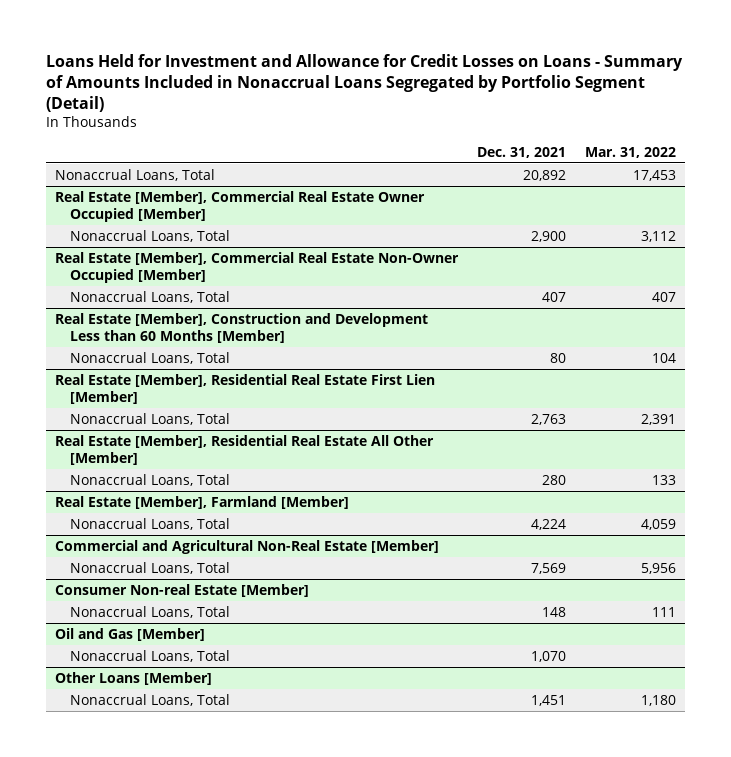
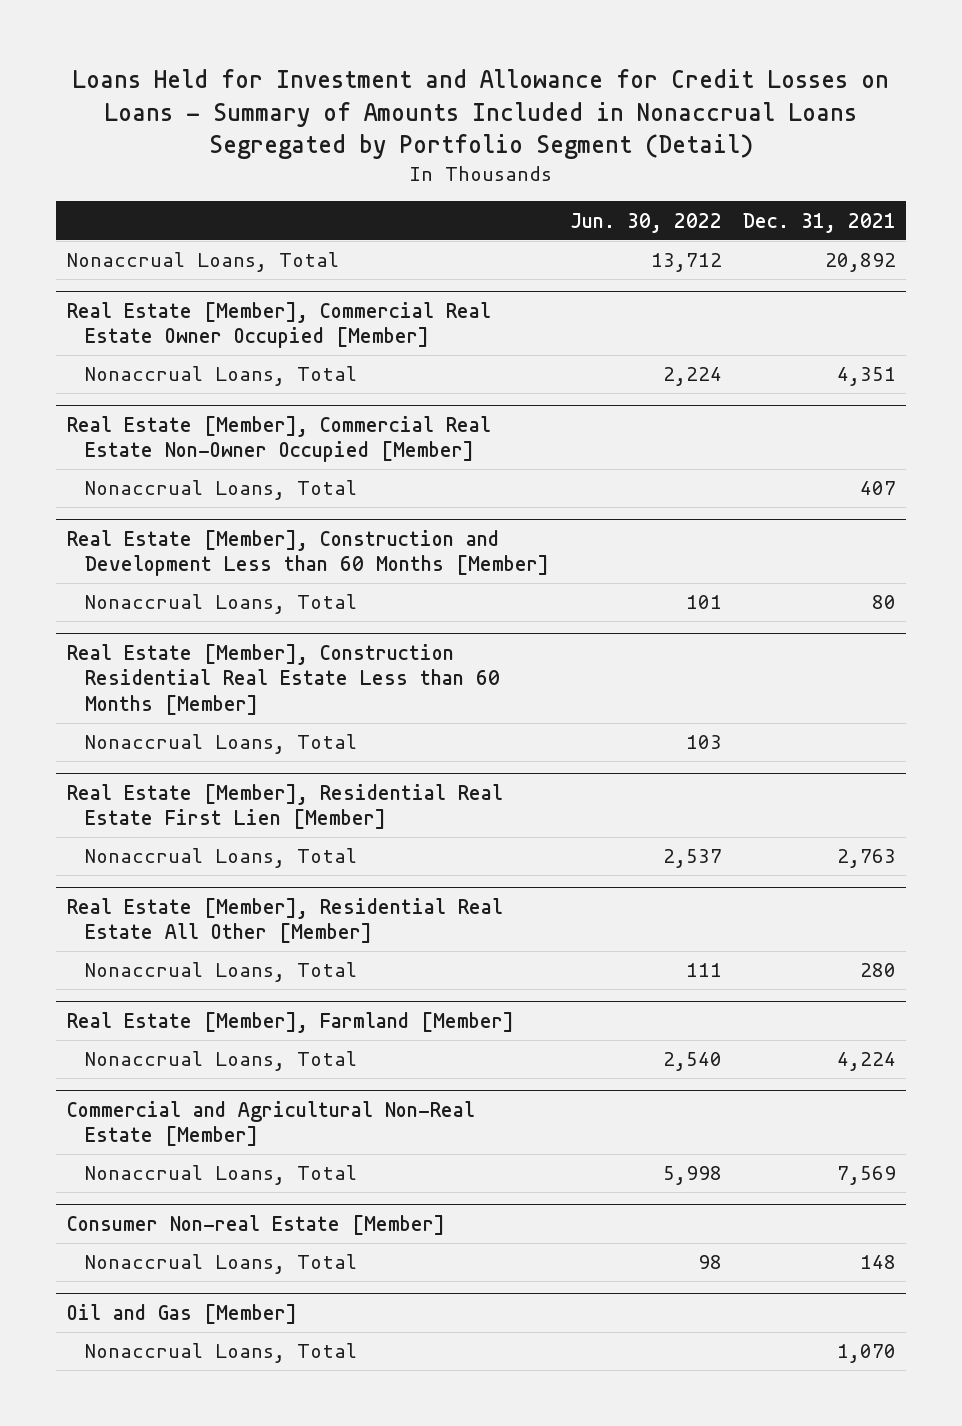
[584,146,676,158] Mar. 31, 2022 -> none
none -> [570,212,723,233] Jun. 30, 2022
[531,230,567,242] 2,900 -> [836,367,896,387] 4,351
none -> [66,644,501,715] Real Estate [Member], Construction Residential Real Estate Less than 60 Months [Member]
none -> [85,734,358,755] Nonaccrual Loans, Total
[55,671,213,685] Other Loans [Member] -> none
[69,693,230,706] Nonaccrual Loans, Total -> none

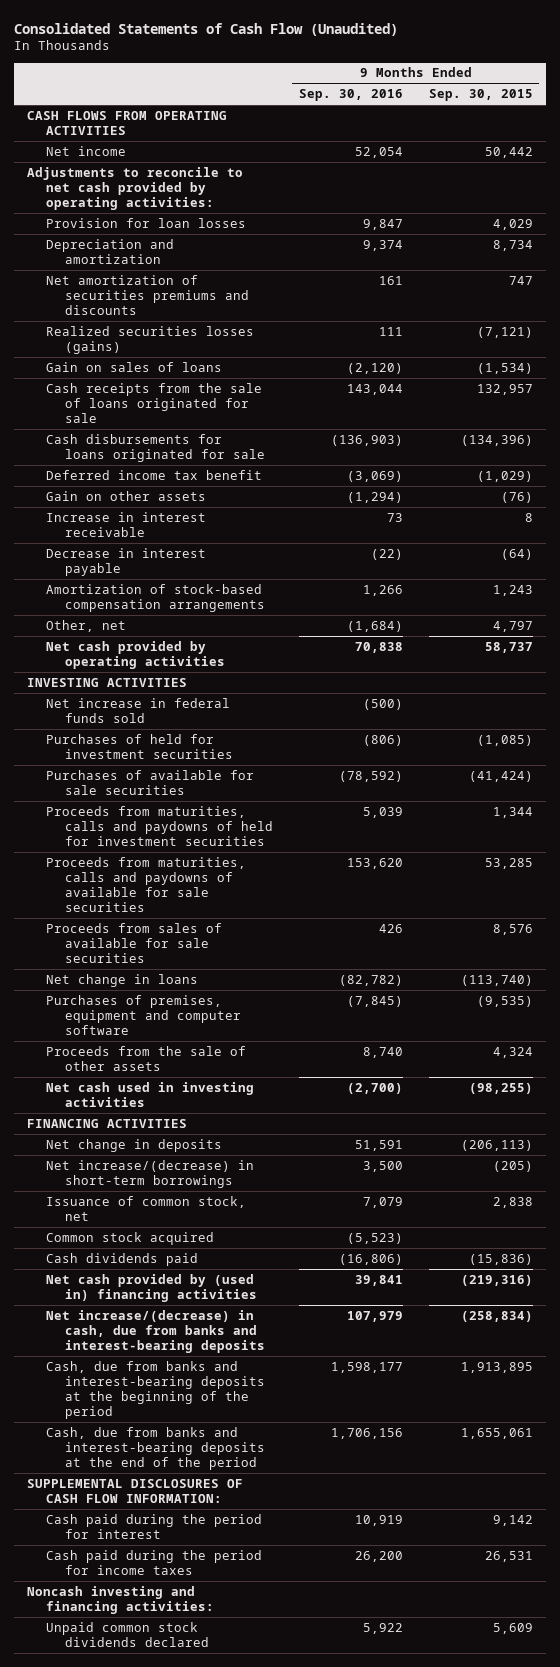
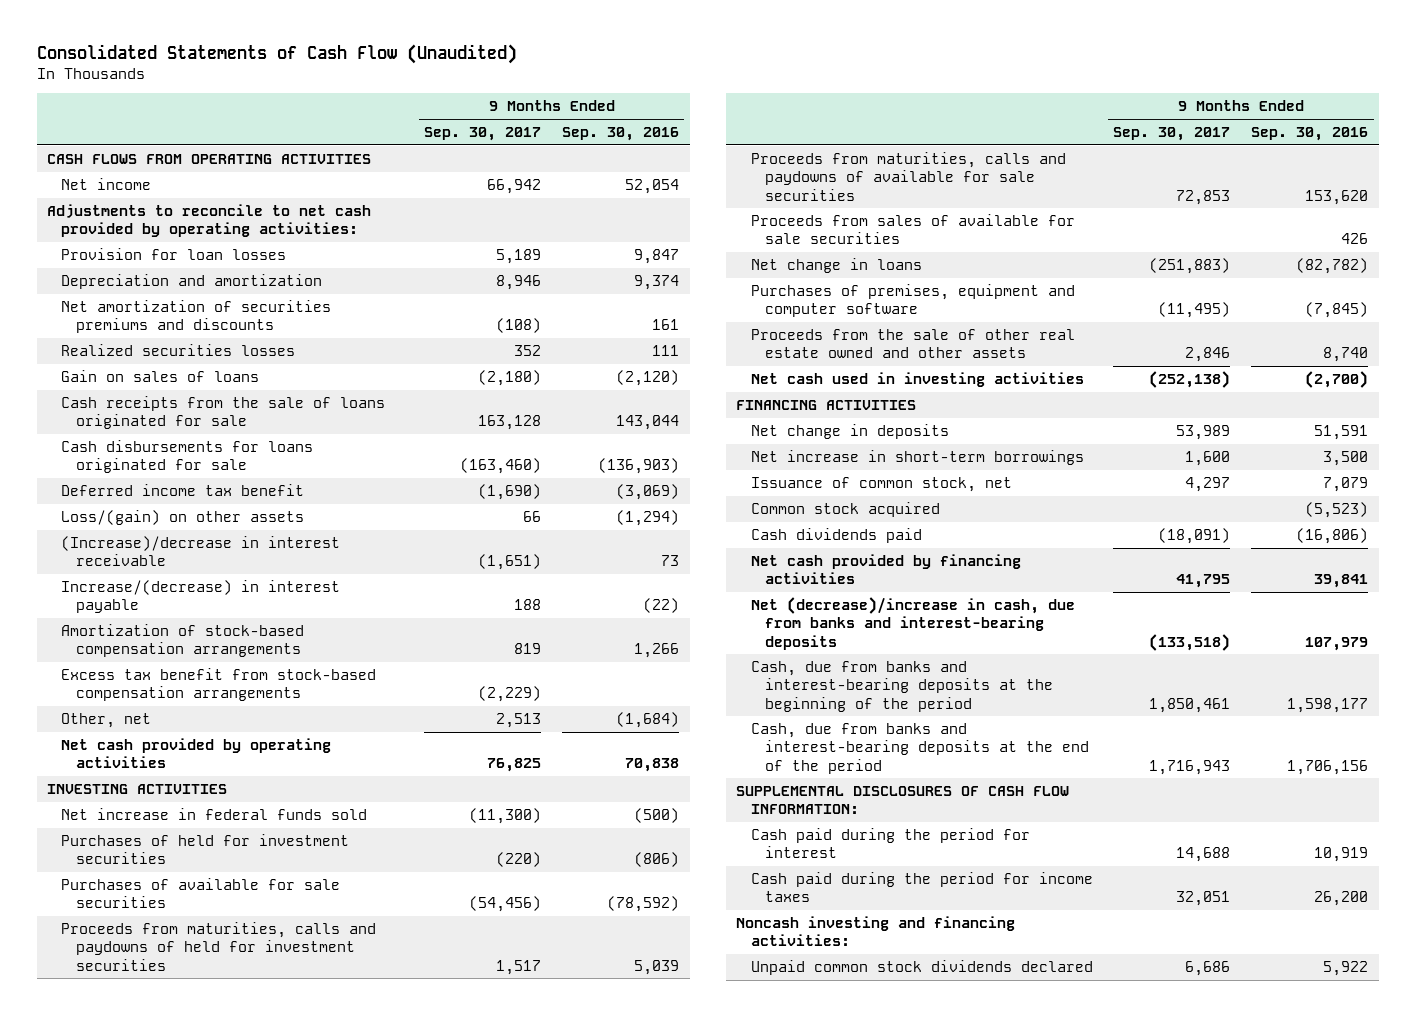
[428,89,533,102] Sep. 30, 2015 -> none
none -> [424,127,542,142] Sep. 30, 2017
[46,325,255,355] Realized securities losses (gains) -> [61,343,296,356] Realized securities losses
[46,490,207,501] Gain on other assets -> [61,509,305,525] Loss/(gain) on other assets
[46,511,207,538] Increase in interest receivable -> [61,535,341,567] (Increase)/decrease in interest receivable
[46,547,207,577] Decrease in interest payable -> [61,579,341,614] Increase/(decrease) in interest payable
none -> [61,667,377,702] Excess tax benefit from stock-based compensation arrangements
[46,1045,247,1072] Proceeds from the sale of other assets -> [750,328,1075,359] Proceeds from the sale of other real estate owned and other assets
[46,1159,255,1189] Net increase/(decrease) in short-term borrowings -> [750,449,1084,465] Net increase in short-term borrowings
[46,1273,257,1303] Net cash provided by (used in) financing activities -> [750,553,1021,585] Net cash provided by financing activities
[46,1309,265,1354] Net increase/(decrease) in cash, due from banks and interest-bearing deposits -> [750,596,1075,650] Net (decrease)/increase in cash, due from banks and interest-bearing deposits

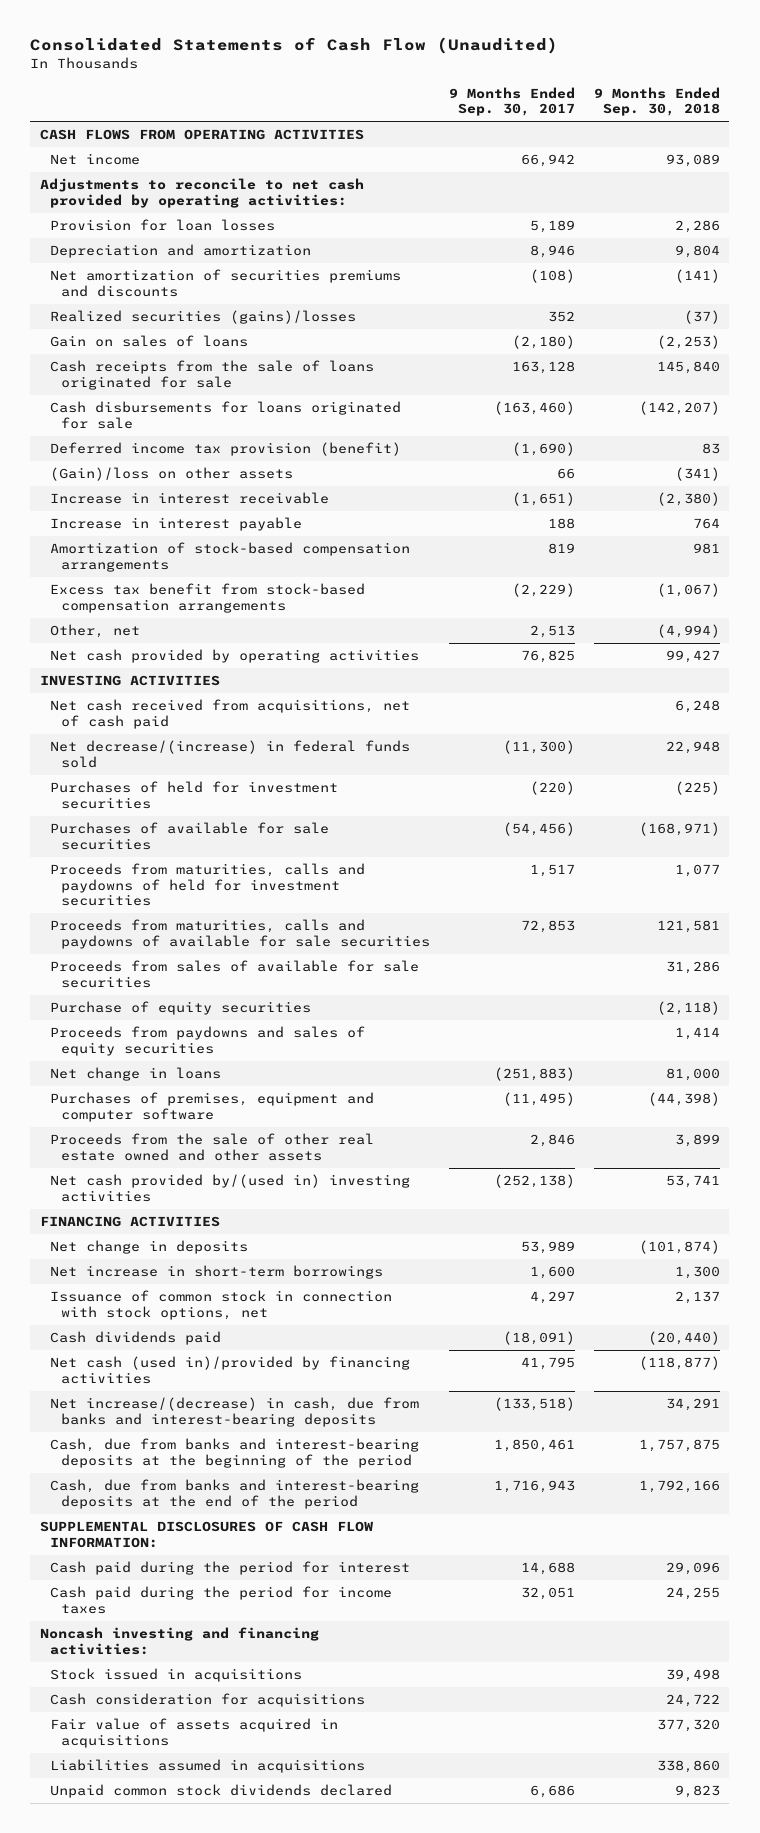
[562,127,680,142] Sep. 30, 2016 -> none
none -> [593,86,720,117] 9 Months Ended Sep. 30, 2018
[61,343,296,356] Realized securities losses -> [50,310,357,325] Realized securities (gains)/losses
[61,483,305,496] Deferred income tax benefit -> [50,442,402,457] Deferred income tax provision (benefit)
[61,509,305,525] Loss/(gain) on other assets -> [50,467,294,482] (Gain)/loss on other assets
[61,535,341,567] (Increase)/decrease in interest receivable -> [50,492,330,505] Increase in interest receivable
[61,579,341,614] Increase/(decrease) in interest payable -> [50,517,303,532] Increase in interest payable
none -> [50,699,411,729] Net cash received from acquisitions, net of cash paid
[61,807,368,820] Net increase in federal funds sold -> [50,740,411,768] Net decrease/(increase) in federal funds sold
none -> [50,1001,312,1016] Purchase of equity securities
none -> [50,1026,366,1056] Proceeds from paydowns and sales of equity securities
[750,371,1084,387] Net cash used in investing activities -> [50,1174,411,1202] Net cash provided by/(used in) investing activities
[750,501,940,517] Common stock acquired -> none
[750,476,1012,492] Issuance of common stock, net -> [50,1290,393,1320] Issuance of common stock in connection with stock options, net
[750,553,1021,585] Net cash provided by financing activities -> [50,1356,411,1384] Net cash (used in)/provided by financing activities
[750,596,1075,650] Net (decrease)/increase in cash, due from banks and interest-bearing deposits -> [50,1397,420,1427] Net increase/(decrease) in cash, due from banks and interest-bearing deposits
none -> [50,1668,303,1683] Stock issued in acquisitions
none -> [50,1693,366,1708] Cash consideration for acquisitions
none -> [50,1718,339,1748] Fair value of assets acquired in acquisitions
none -> [50,1759,366,1774] Liabilities assumed in acquisitions

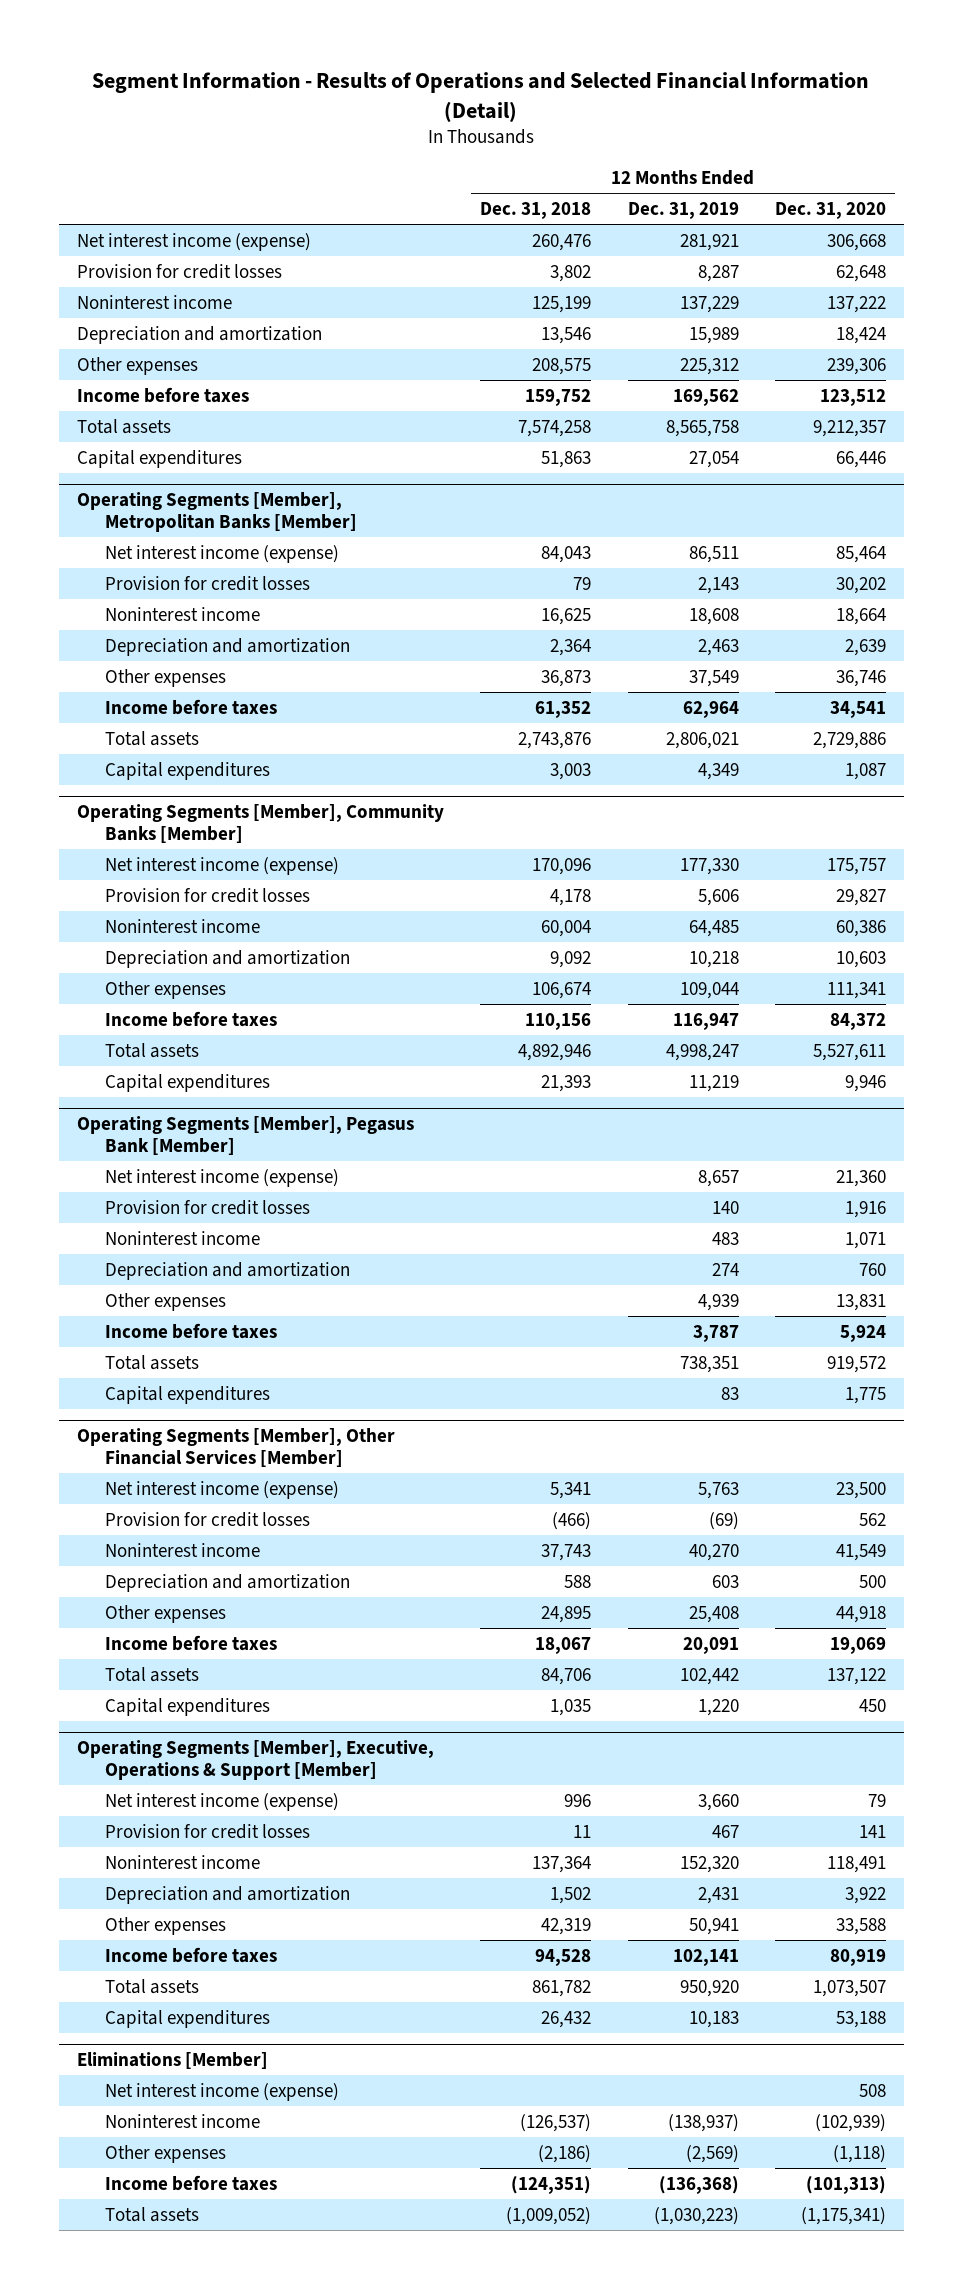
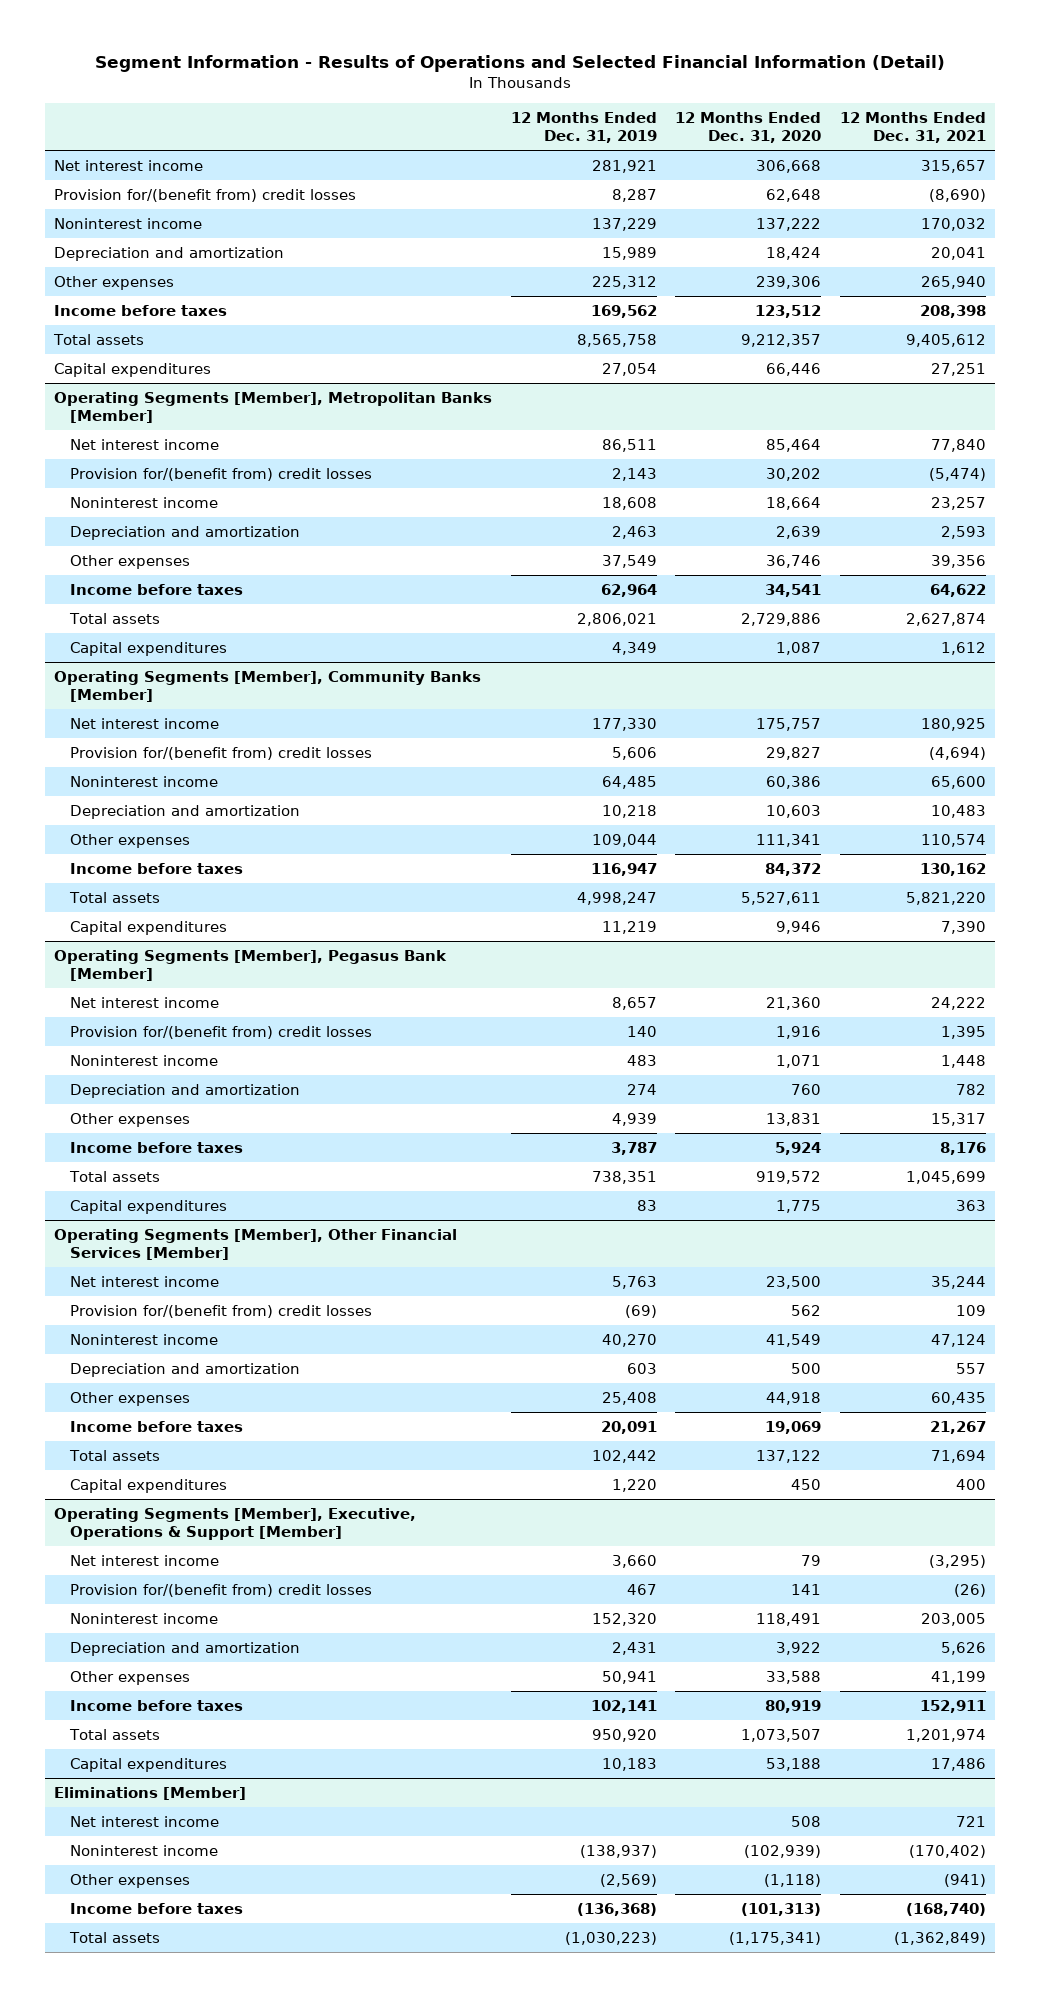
[480,202,592,220] Dec. 31, 2018 -> none
none -> [839,111,986,144] 12 Months Ended Dec. 31, 2021
[76,232,311,251] Net interest income (expense) -> [53,159,203,171] Net interest income
[76,263,282,279] Provision for credit losses -> [53,188,356,202] Provision for/(benefit from) credit losses
[105,544,340,563] Net interest income (expense) -> [69,438,219,450] Net interest income
[105,575,311,591] Provision for credit losses -> [69,467,372,481] Provision for/(benefit from) credit losses
[105,856,340,875] Net interest income (expense) -> [69,717,219,729] Net interest income
[105,887,311,903] Provision for credit losses -> [69,746,372,760] Provision for/(benefit from) credit losses
[105,1168,340,1187] Net interest income (expense) -> [69,996,219,1008] Net interest income
[105,1199,311,1215] Provision for credit losses -> [69,1025,372,1039] Provision for/(benefit from) credit losses
[105,1480,340,1499] Net interest income (expense) -> [69,1275,219,1287] Net interest income
[105,1511,311,1527] Provision for credit losses -> [69,1304,372,1318] Provision for/(benefit from) credit losses
[105,1792,340,1811] Net interest income (expense) -> [69,1554,219,1566] Net interest income
[105,1823,311,1839] Provision for credit losses -> [69,1583,372,1597] Provision for/(benefit from) credit losses
[105,2082,340,2101] Net interest income (expense) -> [69,1815,219,1827] Net interest income

